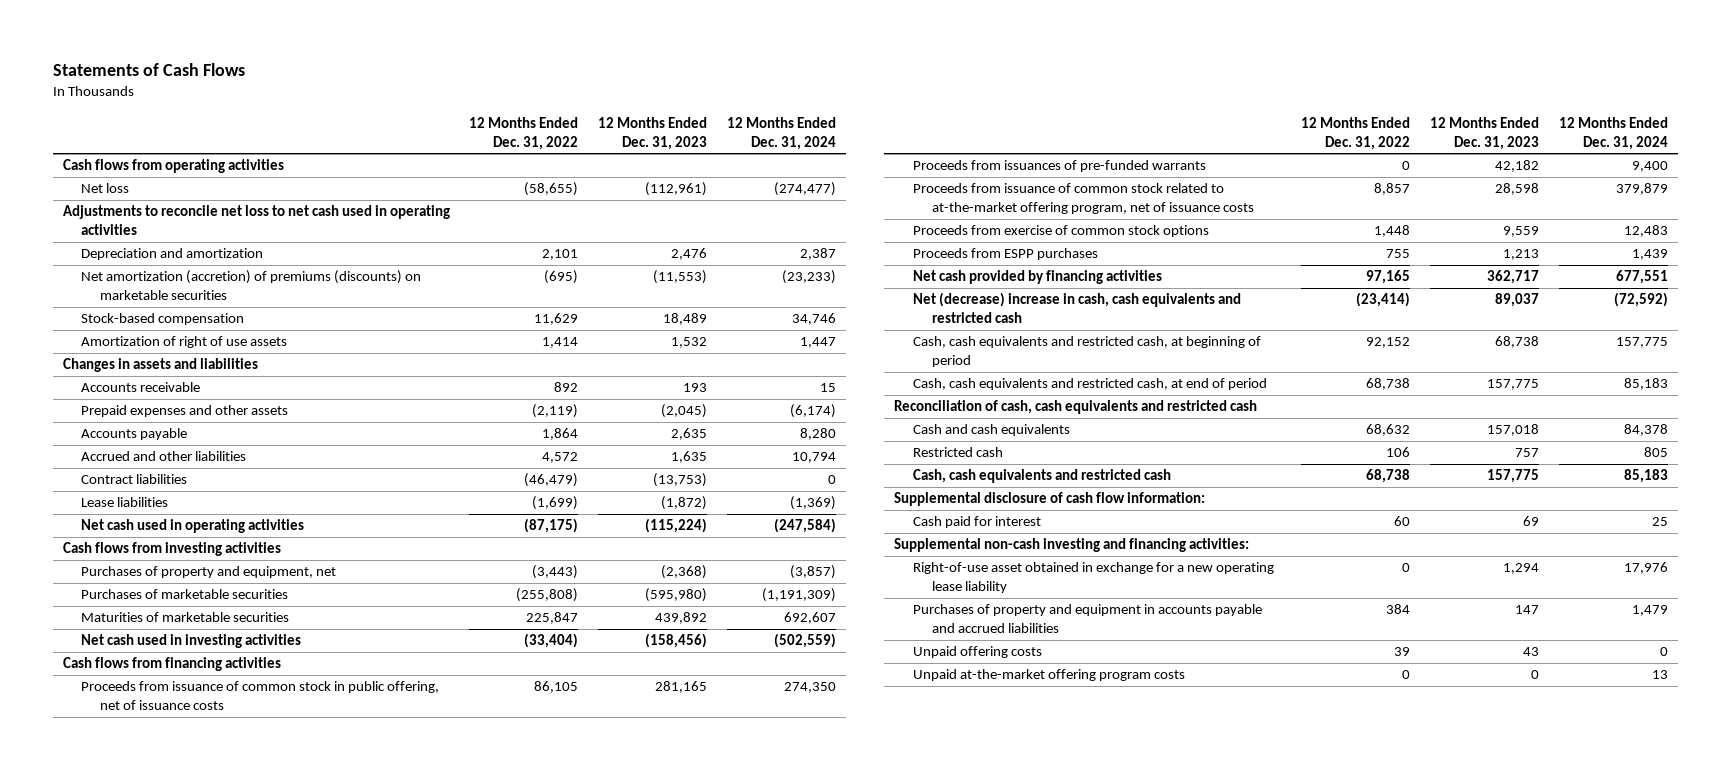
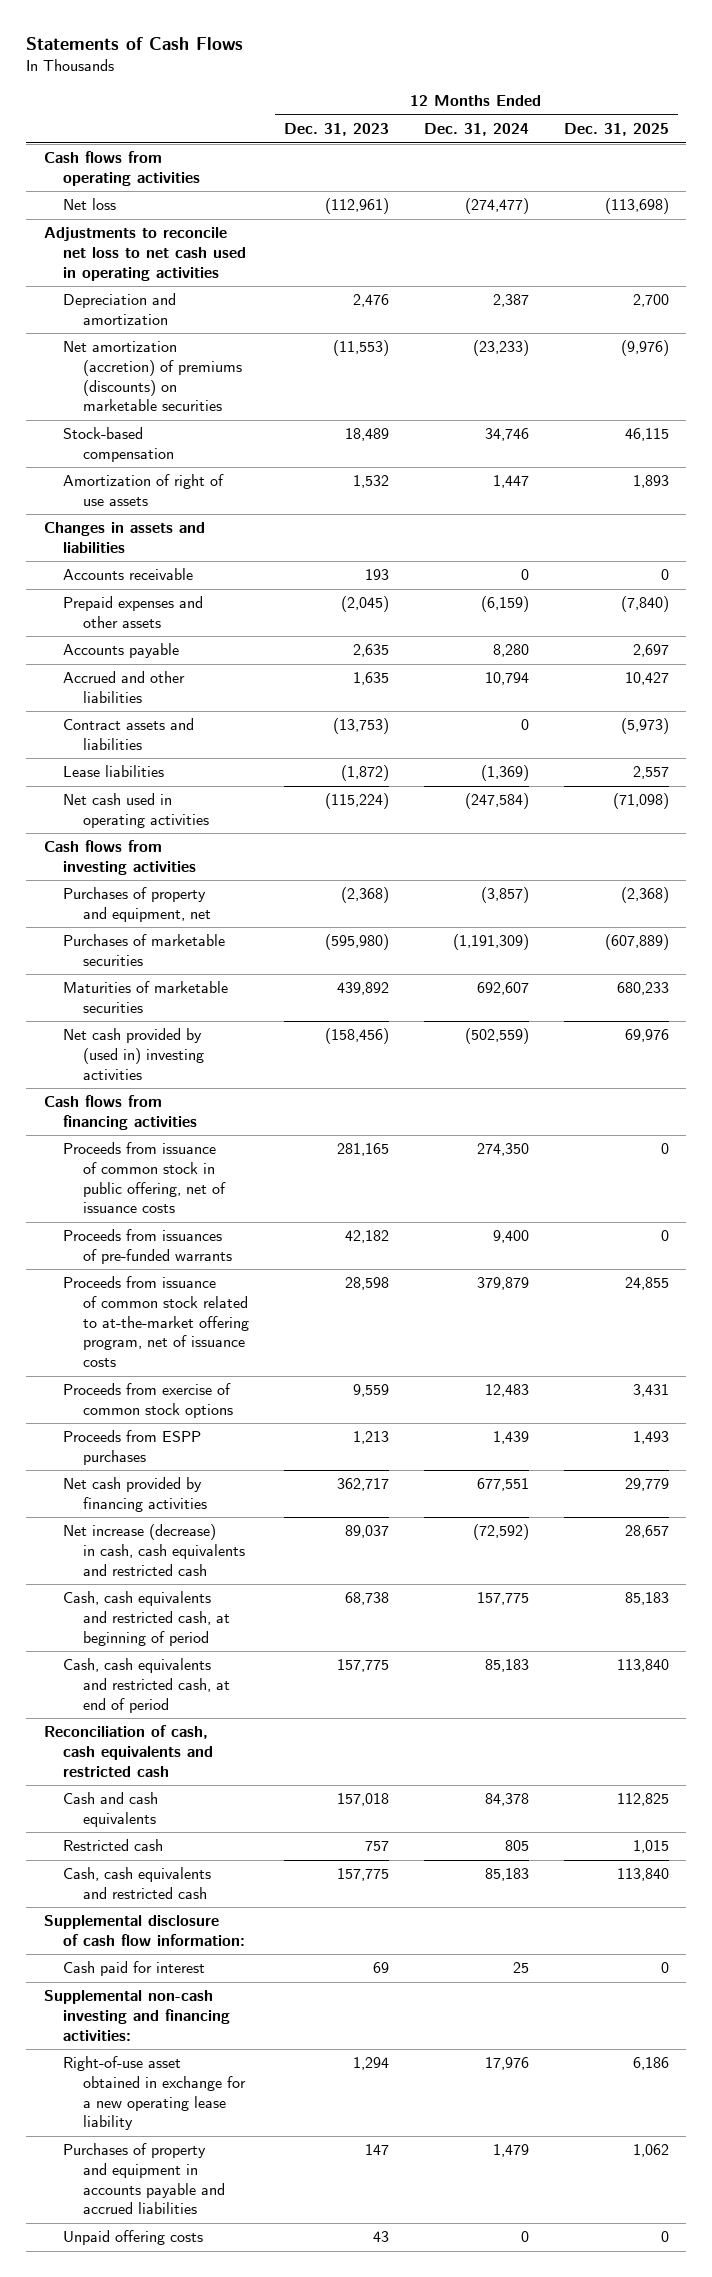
[469,116,579,150] 12 Months Ended Dec. 31, 2022 -> none
none -> [563,123,669,137] Dec. 31, 2025
[820,383,837,393] 15 -> [520,569,529,581] 0
[790,404,837,419] (6,174) -> [480,596,529,613] (6,159)
[81,474,188,485] Contract liabilities -> [63,718,195,751] Contract assets and liabilities
[81,634,302,649] Net cash used in investing activities -> [63,1028,204,1080] Net cash provided by (used in) investing activities
[912,292,1241,324] Net (decrease) increase in cash, cash equivalents and restricted cash -> [63,1524,245,1576] Net increase (decrease) in cash, cash equivalents and restricted cash
[912,669,1185,682] Unpaid at-the-market offering program costs -> none

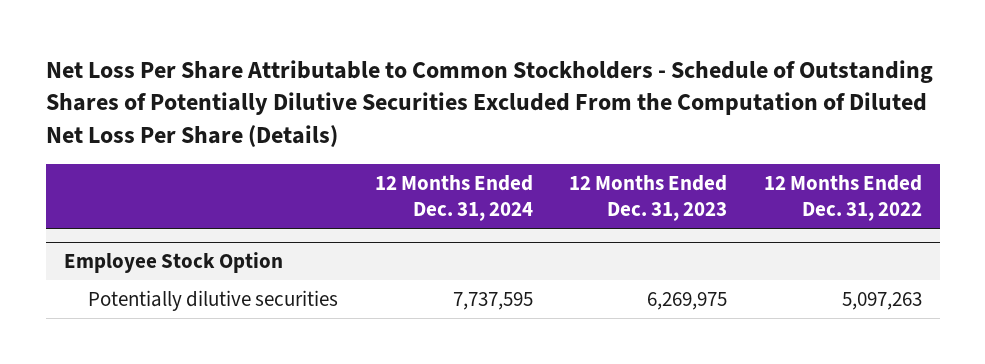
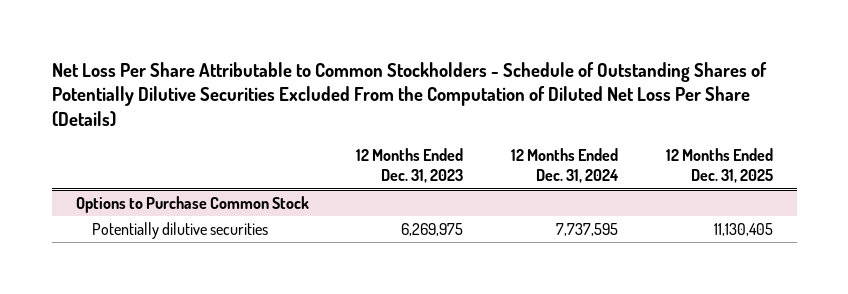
[763,174,922,221] 12 Months Ended Dec. 31, 2022 -> none
none -> [665,148,773,184] 12 Months Ended Dec. 31, 2025
[63,252,283,274] Employee Stock Option -> [75,195,309,213] Options to Purchase Common Stock

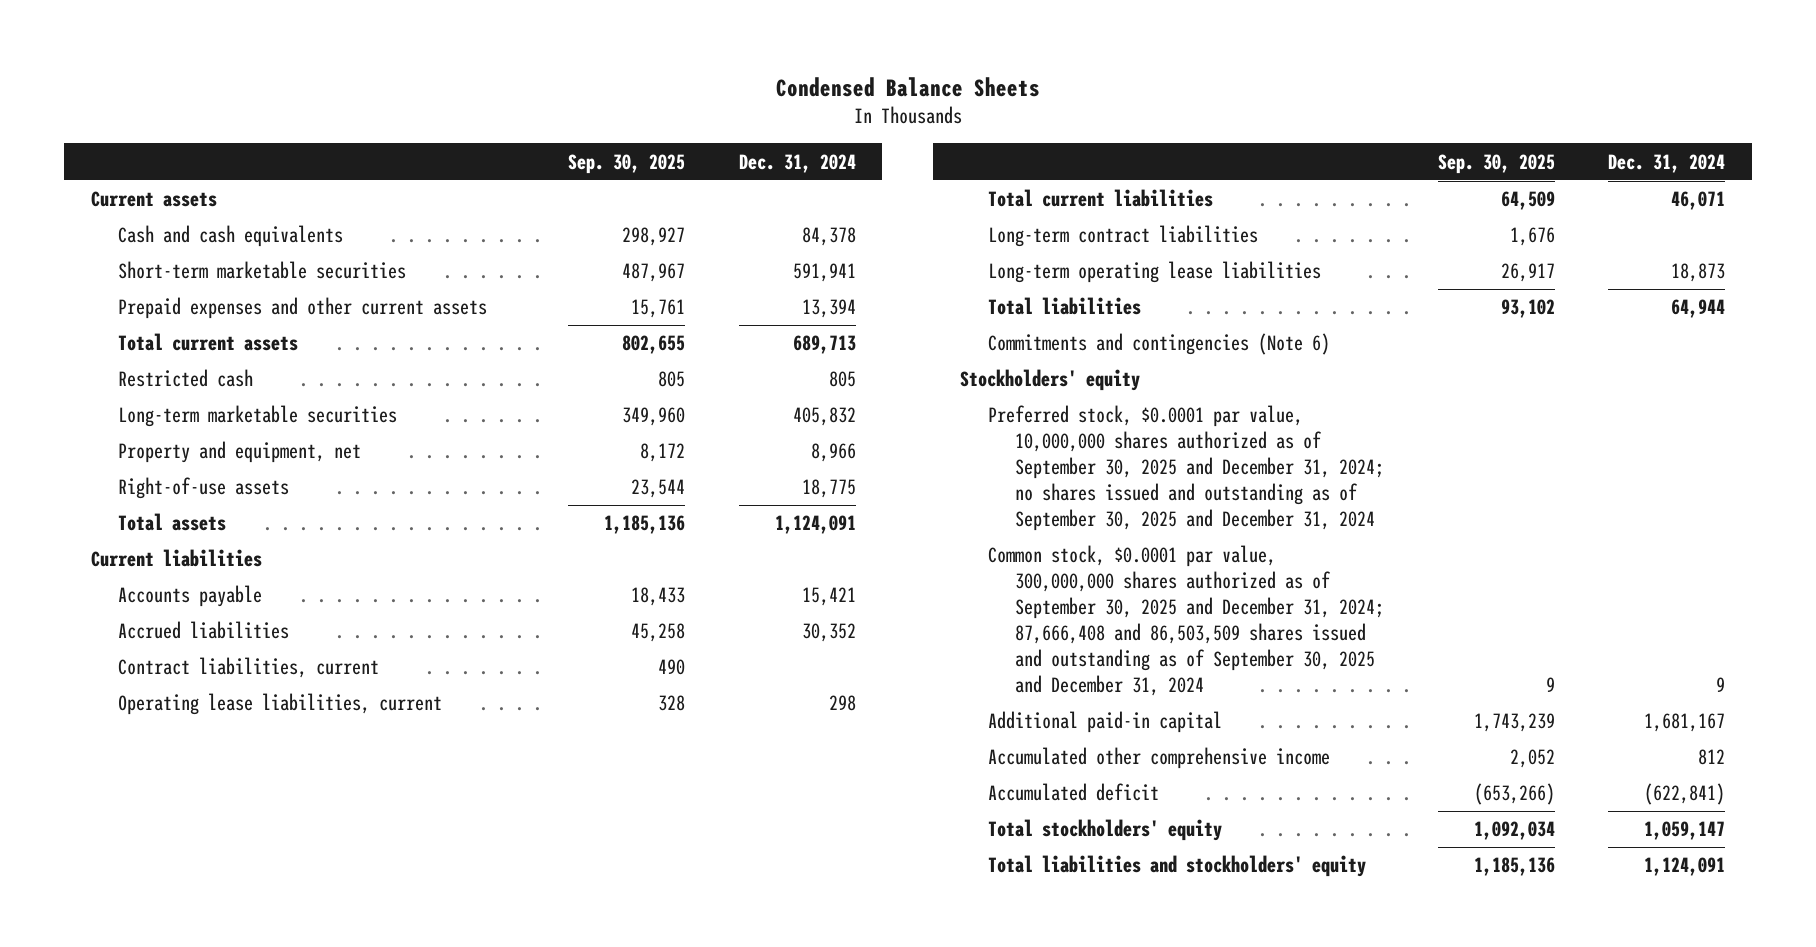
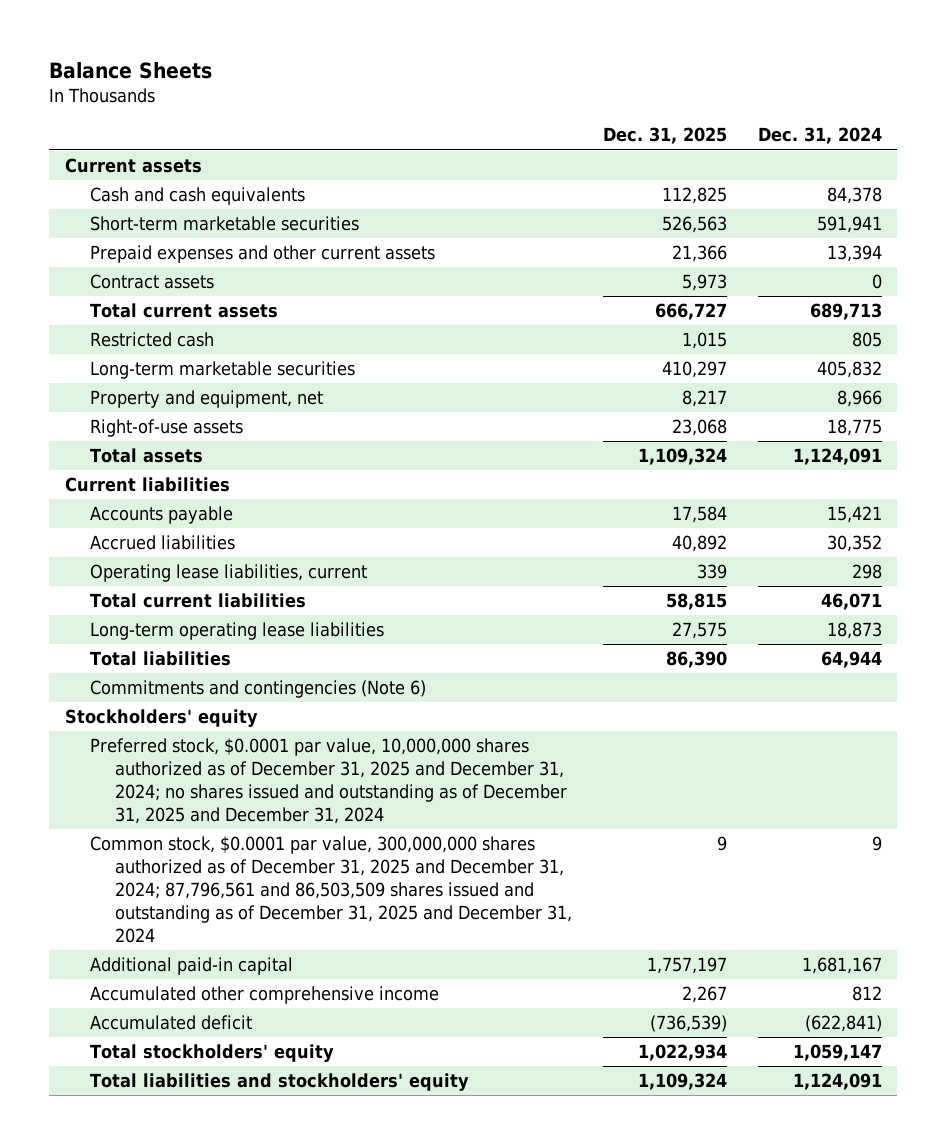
[775,76,1040,97] Condensed Balance Sheets -> [49,61,213,79] Balance Sheets
[568,153,686,174] Sep. 30, 2025 -> none
none -> [603,127,728,145] Dec. 31, 2025
none -> [90,274,215,290] Contract assets
[118,657,380,679] Contract liabilities, current -> none
[987,225,1258,248] Long-term contract liabilities -> none
[987,405,1385,531] Preferred stock, $0.0001 par value, 10,000,000 shares authorized as of September 30, 2025 and December 31, 2024; no shares issued and outstanding as of September 30, 2025 and December 31, 2024 -> [90,738,568,825] Preferred stock, $0.0001 par value, 10,000,000 shares authorized as of December 31, 2025 and December 31, 2024; no shares issued and outstanding as of December 31, 2025 and December 31, 2024
[987,545,1385,696] Common stock, $0.0001 par value, 300,000,000 shares authorized as of September 30, 2025 and December 31, 2024; 87,666,408 and 86,503,509 shares issued and outstanding as of September 30, 2025 and December 31, 2024 -> [90,836,573,943] Common stock, $0.0001 par value, 300,000,000 shares authorized as of December 31, 2025 and December 31, 2024; 87,796,561 and 86,503,509 shares issued and outstanding as of December 31, 2025 and December 31, 2024

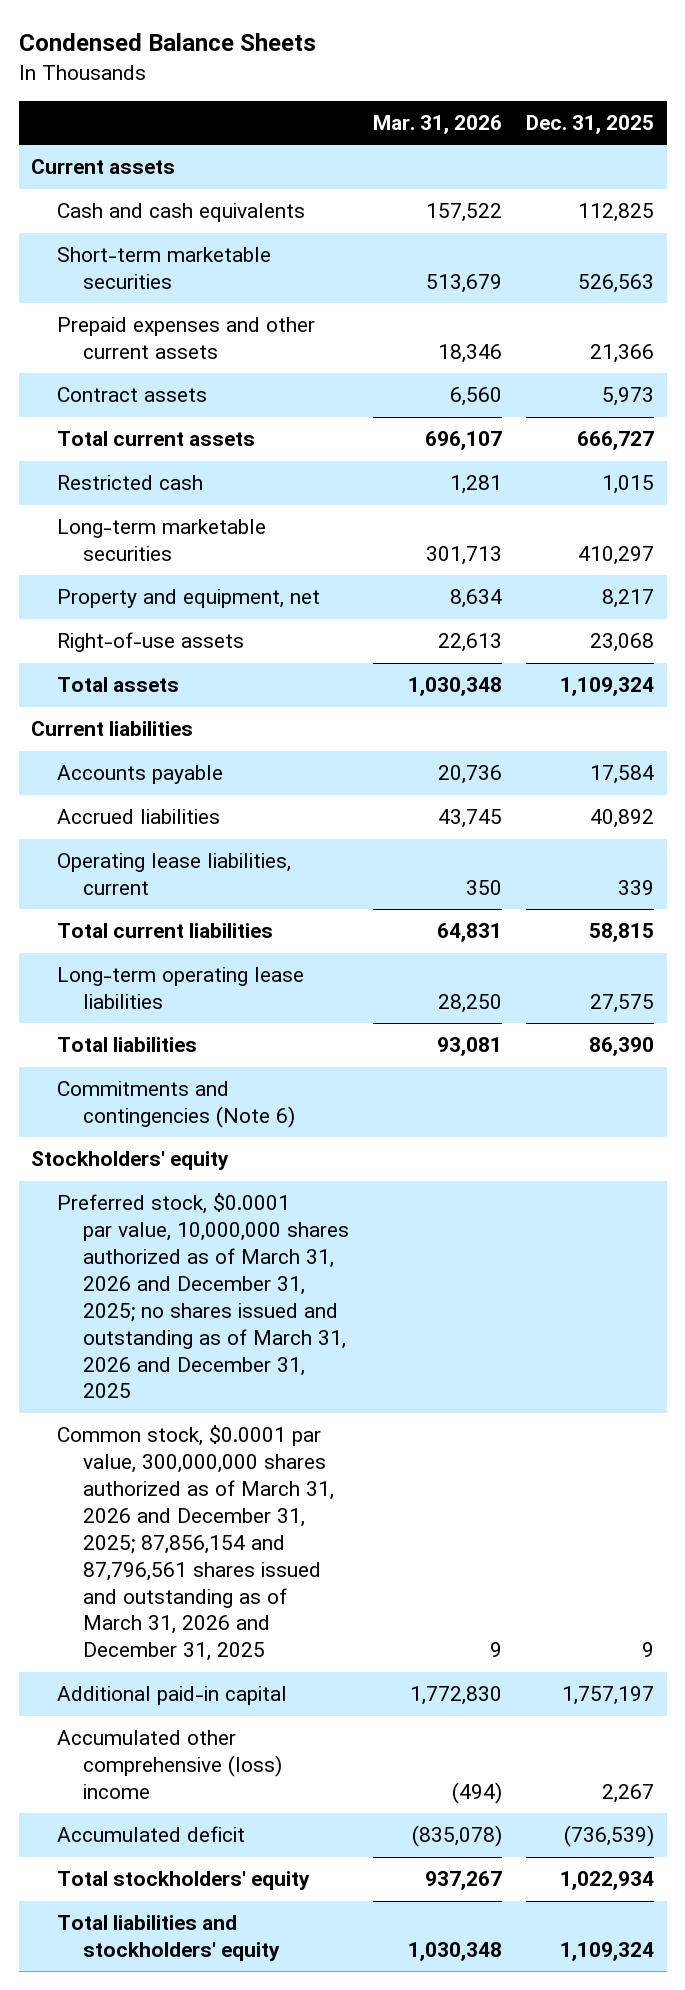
[49,61,213,79] Balance Sheets -> [18,33,316,52] Condensed Balance Sheets
[757,127,882,145] Dec. 31, 2024 -> none
none -> [372,114,502,134] Mar. 31, 2026
[90,738,568,825] Preferred stock, $0.0001 par value, 10,000,000 shares authorized as of December 31, 2025 and December 31, 2024; no shares issued and outstanding as of December 31, 2025 and December 31, 2024 -> [56,1193,349,1399] Preferred stock, $0.0001 par value, 10,000,000 shares authorized as of March 31, 2026 and December 31, 2025; no shares issued and outstanding as of March 31, 2026 and December 31, 2025
[90,836,573,943] Common stock, $0.0001 par value, 300,000,000 shares authorized as of December 31, 2025 and December 31, 2024; 87,796,561 and 86,503,509 shares issued and outstanding as of December 31, 2025 and December 31, 2024 -> [56,1425,334,1662] Common stock, $0.0001 par value, 300,000,000 shares authorized as of March 31, 2026 and December 31, 2025; 87,856,154 and 87,796,561 shares issued and outstanding as of March 31, 2026 and December 31, 2025
[90,986,440,1005] Accumulated other comprehensive income -> [56,1730,282,1800] Accumulated other comprehensive (loss) income

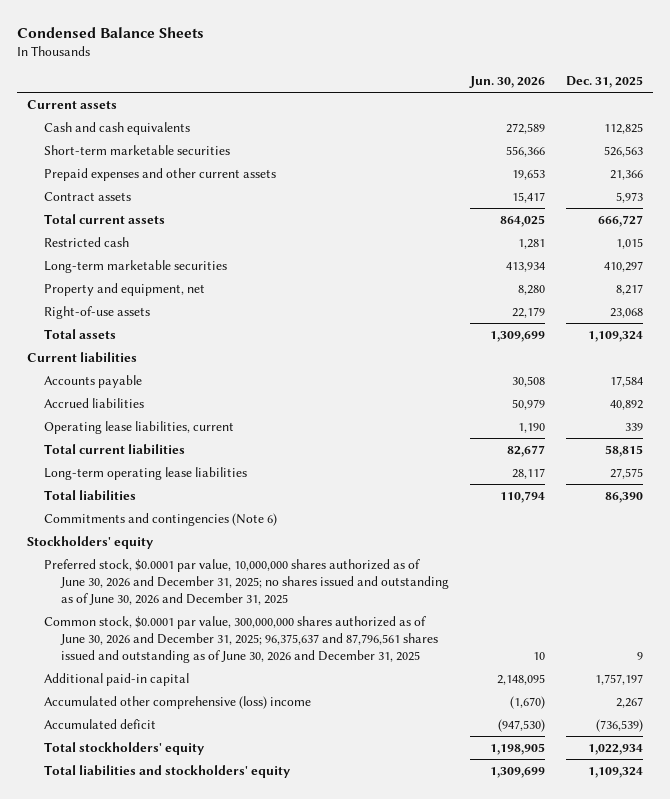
[372,114,502,134] Mar. 31, 2026 -> none
none -> [468,75,545,88] Jun. 30, 2026
[56,1193,349,1399] Preferred stock, $0.0001 par value, 10,000,000 shares authorized as of March 31, 2026 and December 31, 2025; no shares issued and outstanding as of March 31, 2026 and December 31, 2025 -> [44,558,450,605] Preferred stock, $0.0001 par value, 10,000,000 shares authorized as of June 30, 2026 and December 31, 2025; no shares issued and outstanding as of June 30, 2026 and December 31, 2025
[56,1425,334,1662] Common stock, $0.0001 par value, 300,000,000 shares authorized as of March 31, 2026 and December 31, 2025; 87,856,154 and 87,796,561 shares issued and outstanding as of March 31, 2026 and December 31, 2025 -> [44,615,439,663] Common stock, $0.0001 par value, 300,000,000 shares authorized as of June 30, 2026 and December 31, 2025; 96,375,637 and 87,796,561 shares issued and outstanding as of June 30, 2026 and December 31, 2025

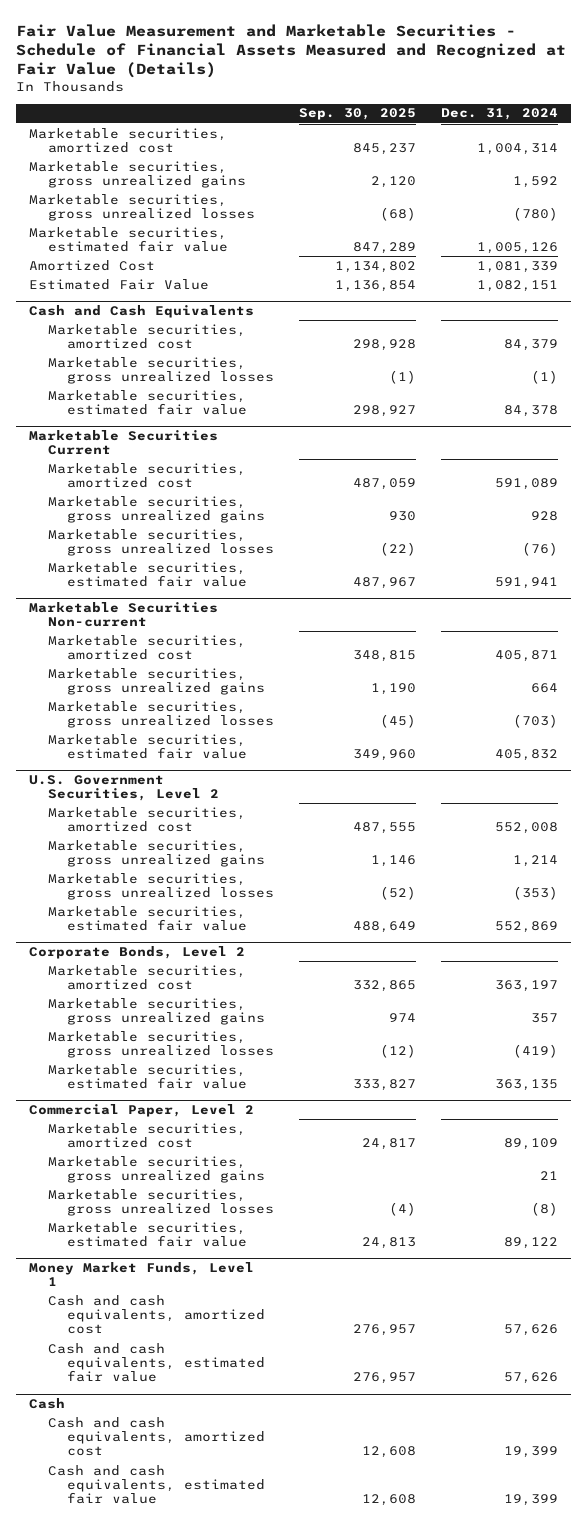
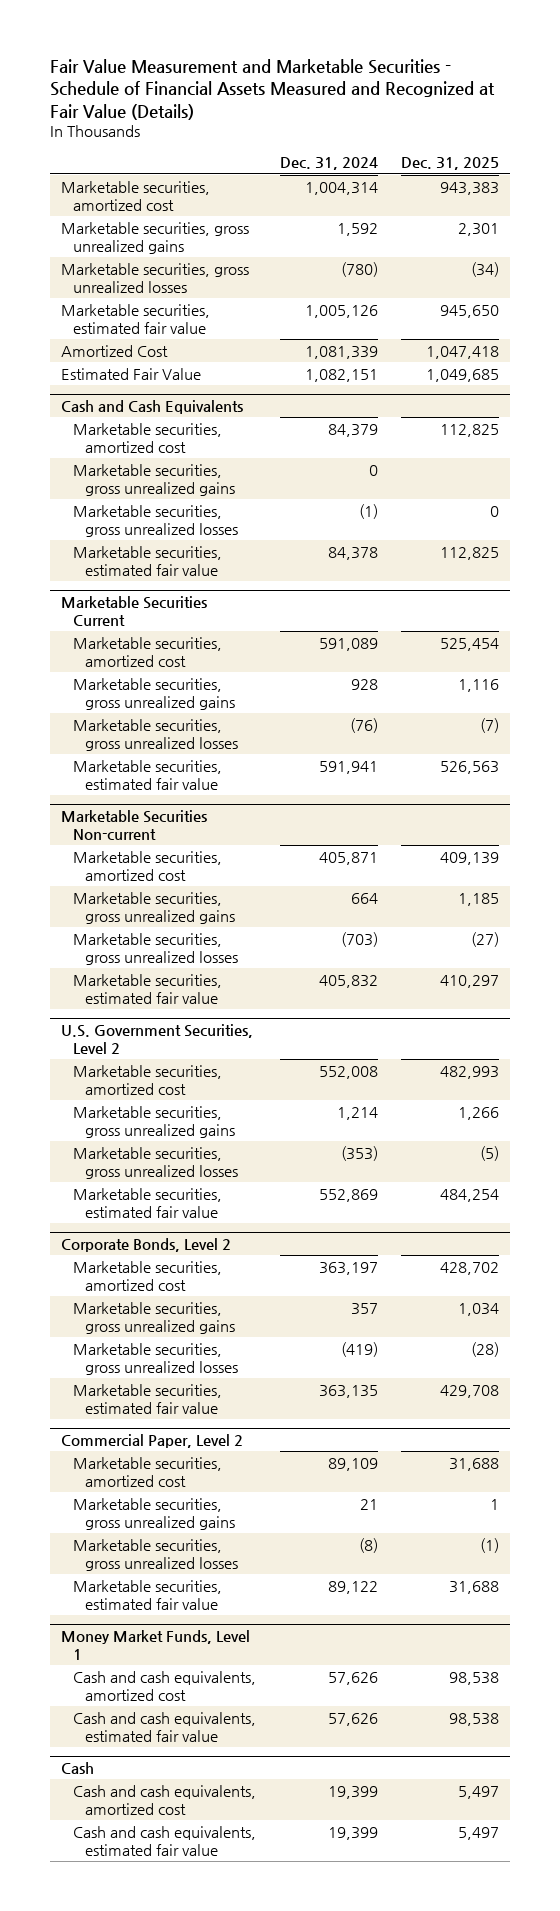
[299,108,417,121] Sep. 30, 2025 -> none
none -> [400,157,499,171] Dec. 31, 2025
none -> [73,463,236,496] Marketable securities, gross unrealized gains

